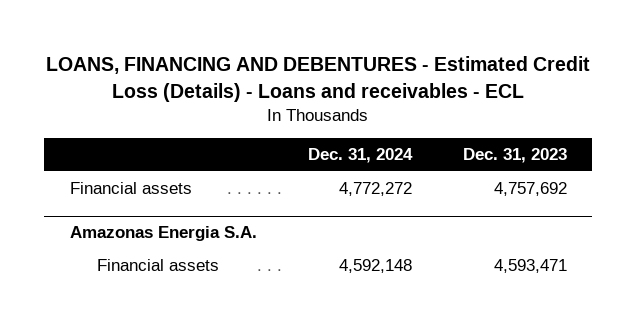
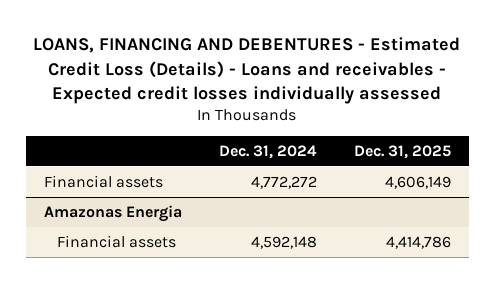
[46,55,591,102] LOANS, FINANCING AND DEBENTURES - Estimated Credit Loss (Details) - Loans and receivables - ECL -> [33,37,461,105] LOANS, FINANCING AND DEBENTURES - Estimated Credit Loss (Details) - Loans and receivables - Expected credit losses individually assessed
[462,148,567,164] Dec. 31, 2023 -> none
none -> [353,145,451,160] Dec. 31, 2025
[69,226,257,242] Amazonas Energia S.A. -> [43,204,182,222] Amazonas Energia

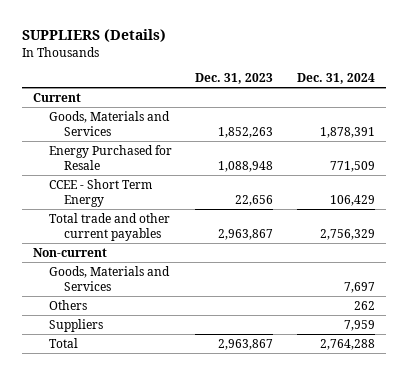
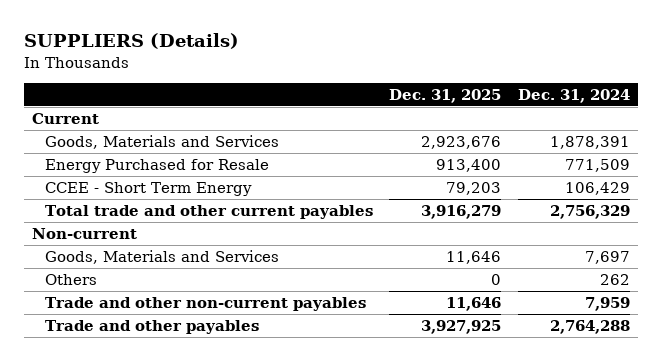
[195,73,274,85] Dec. 31, 2023 -> none
none -> [389,88,502,103] Dec. 31, 2025
[48,318,103,332] Suppliers -> [44,296,366,311] Trade and other non-current payables
[48,337,78,348] Total -> [44,319,259,334] Trade and other payables

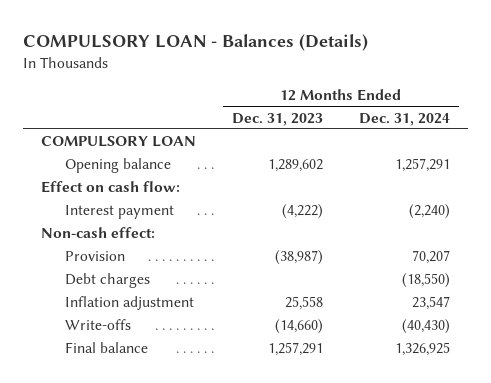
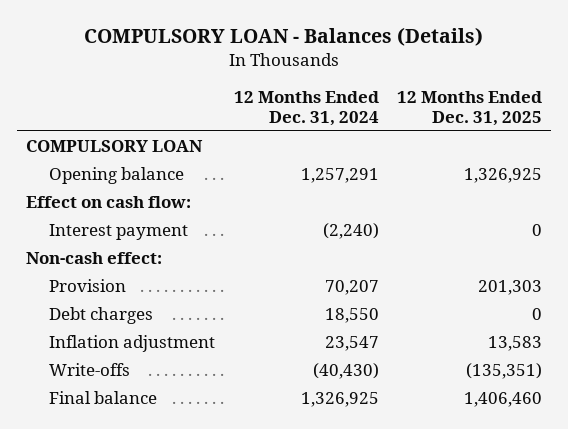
[231,112,323,126] Dec. 31, 2023 -> none
none -> [396,90,542,126] 12 Months Ended Dec. 31, 2025
[402,273,451,289] (18,550) -> [324,308,379,324] 18,550

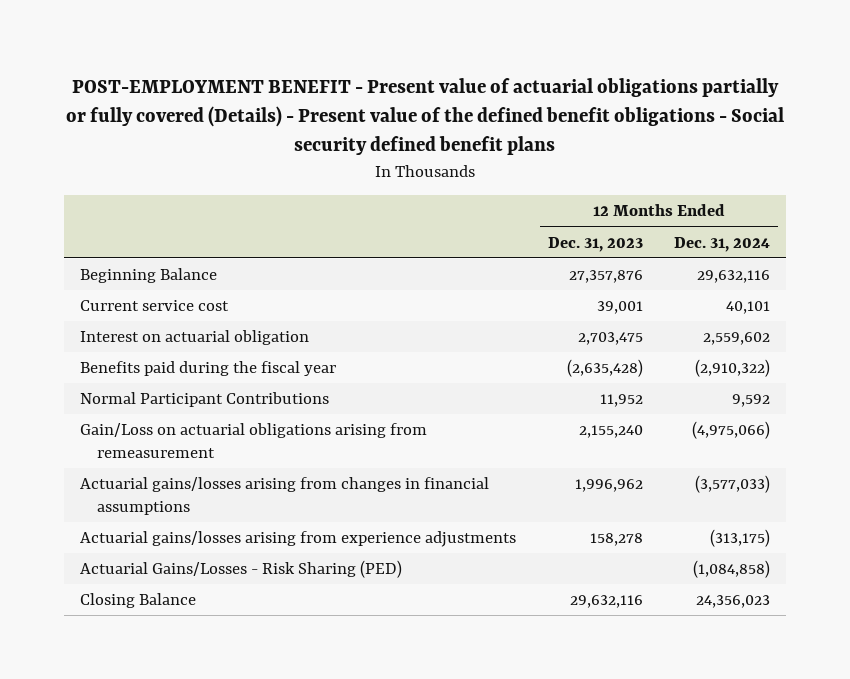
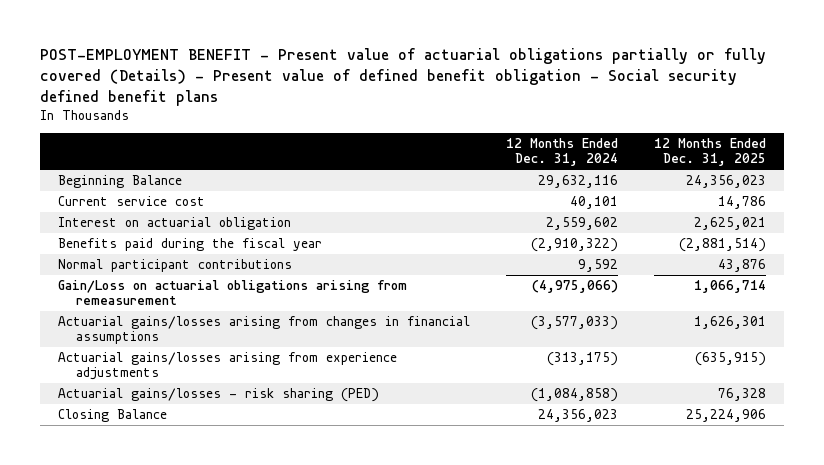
[66,78,785,156] POST-EMPLOYMENT BENEFIT - Present value of actuarial obligations partially or fully covered (Details) - Present value of the defined benefit obligations - Social security defined benefit plans -> [39,48,766,106] POST-EMPLOYMENT BENEFIT - Present value of actuarial obligations partially or fully covered (Details) - Present value of defined benefit obligation - Social security defined benefit plans
[547,236,643,252] Dec. 31, 2023 -> none
none -> [654,138,767,167] 12 Months Ended Dec. 31, 2025
[79,391,329,407] Normal Participant Contributions -> [57,258,292,272] Normal participant contributions
[79,559,402,578] Actuarial Gains/Losses - Risk Sharing (PED) -> [57,387,379,402] Actuarial gains/losses - risk sharing (PED)

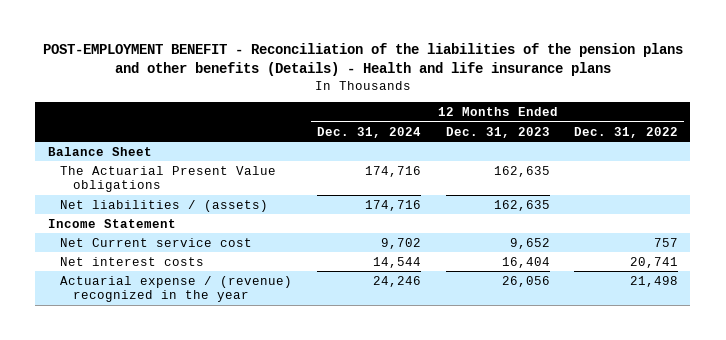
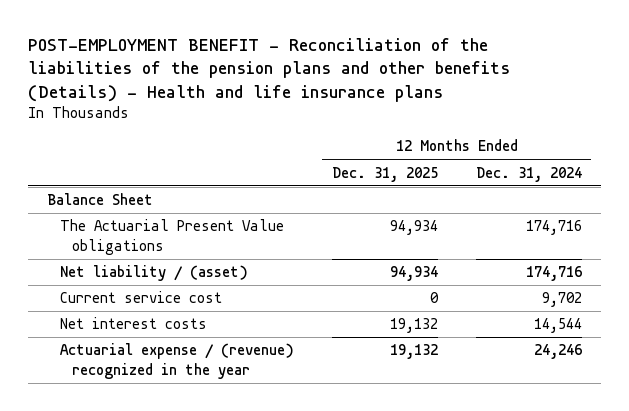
[445,126,550,138] Dec. 31, 2023 -> none
[574,126,679,138] Dec. 31, 2022 -> none
none -> [331,166,438,182] Dec. 31, 2025
[47,218,176,228] Income Statement -> none
[60,199,269,212] Net liabilities / (assets) -> [59,265,248,282] Net liability / (asset)
[60,237,253,247] Net Current service cost -> [59,291,222,304] Current service cost

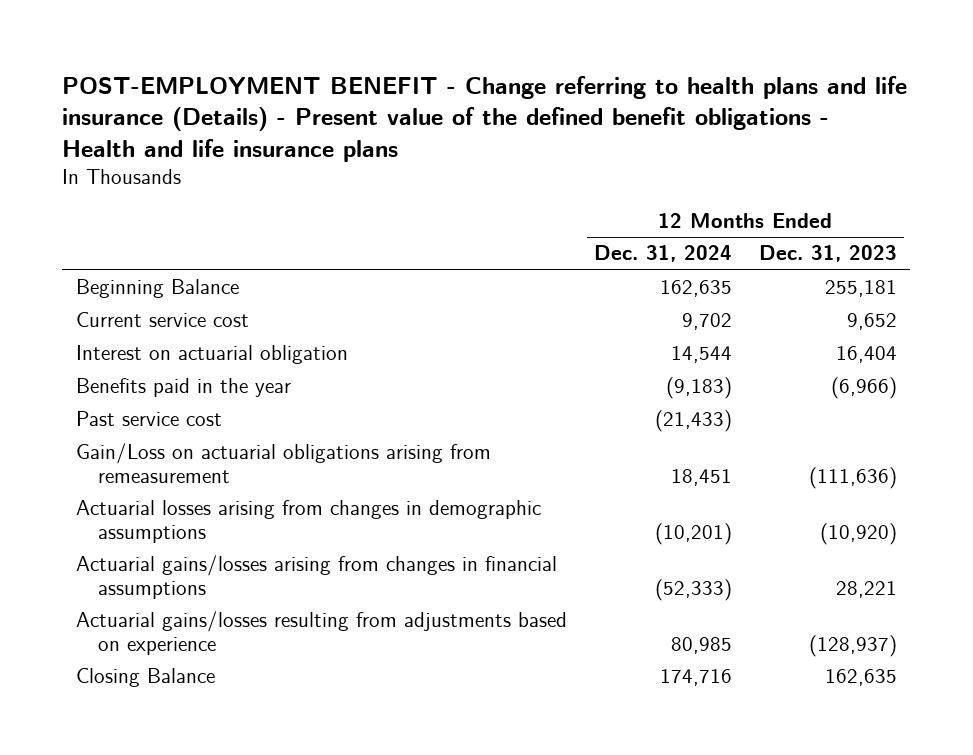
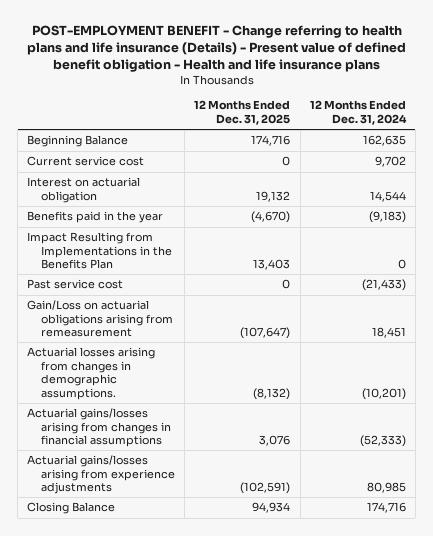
[62,75,908,162] POST-EMPLOYMENT BENEFIT - Change referring to health plans and life insurance (Details) - Present value of the defined benefit obligations - Health and life insurance plans -> [26,24,406,73] POST-EMPLOYMENT BENEFIT - Change referring to health plans and life insurance (Details) - Present value of defined benefit obligation - Health and life insurance plans
[758,245,897,263] Dec. 31, 2023 -> none
none -> [194,100,291,125] 12 Months Ended Dec. 31, 2025
none -> [27,232,173,270] Impact Resulting from Implementations in the Benefits Plan
[75,500,541,543] Actuarial losses arising from changes in demographic assumptions -> [27,347,156,400] Actuarial losses arising from changes in demographic assumptions.
[75,611,567,655] Actuarial gains/losses resulting from adjustments based on experience -> [27,455,176,495] Actuarial gains/losses arising from experience adjustments

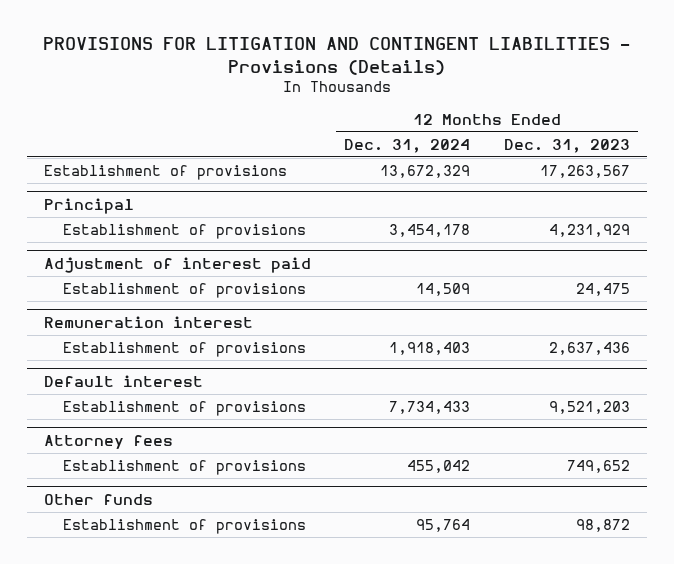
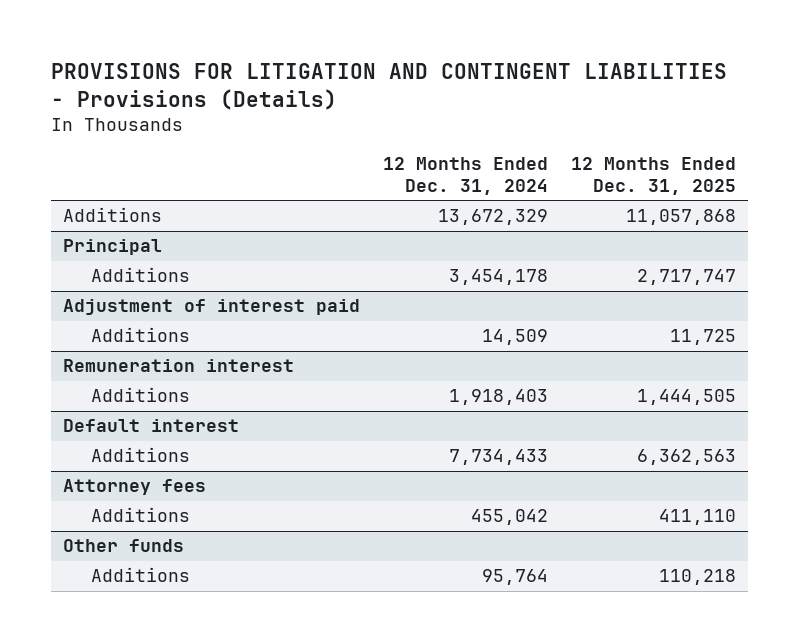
[503,138,630,153] Dec. 31, 2023 -> none
none -> [571,156,737,196] 12 Months Ended Dec. 31, 2025
[44,165,288,181] Establishment of provisions -> [62,207,162,223] Additions
[62,224,306,240] Establishment of provisions -> [90,267,190,283] Additions
[62,283,306,299] Establishment of provisions -> [90,327,190,343] Additions
[62,342,306,358] Establishment of provisions -> [90,387,190,403] Additions
[62,401,306,417] Establishment of provisions -> [90,447,190,463] Additions
[62,460,306,476] Establishment of provisions -> [90,507,190,523] Additions
[62,519,306,535] Establishment of provisions -> [90,567,190,583] Additions

